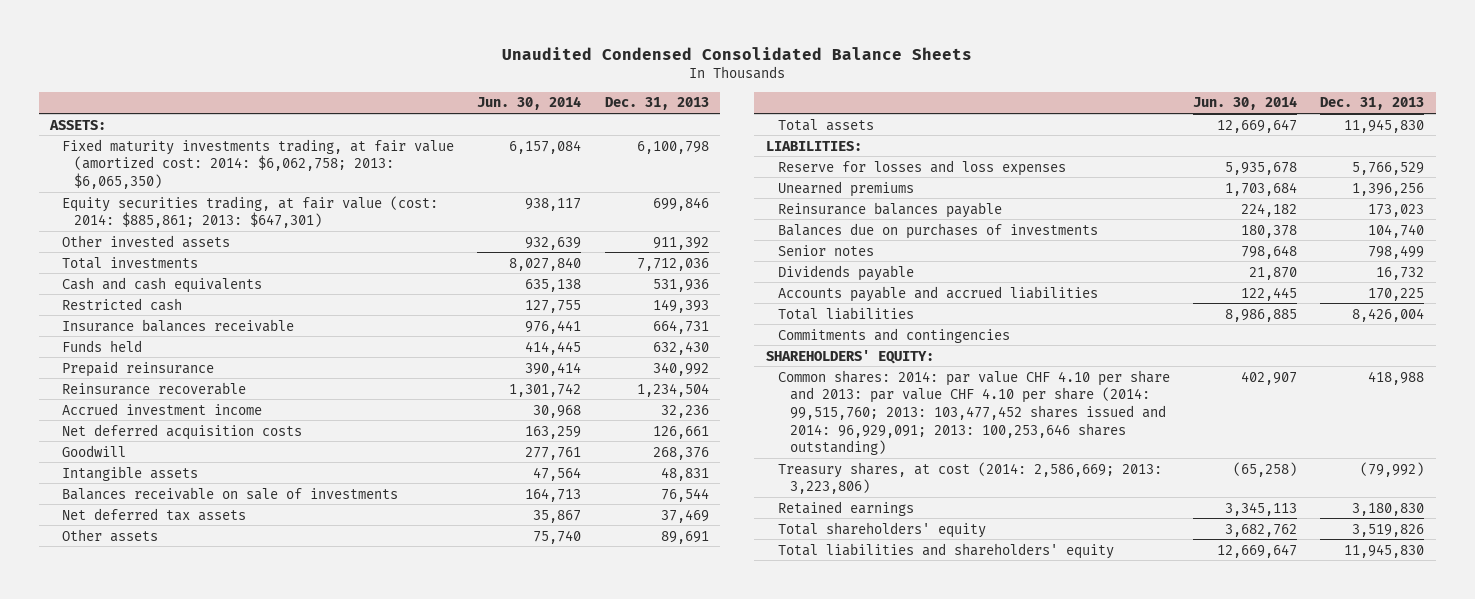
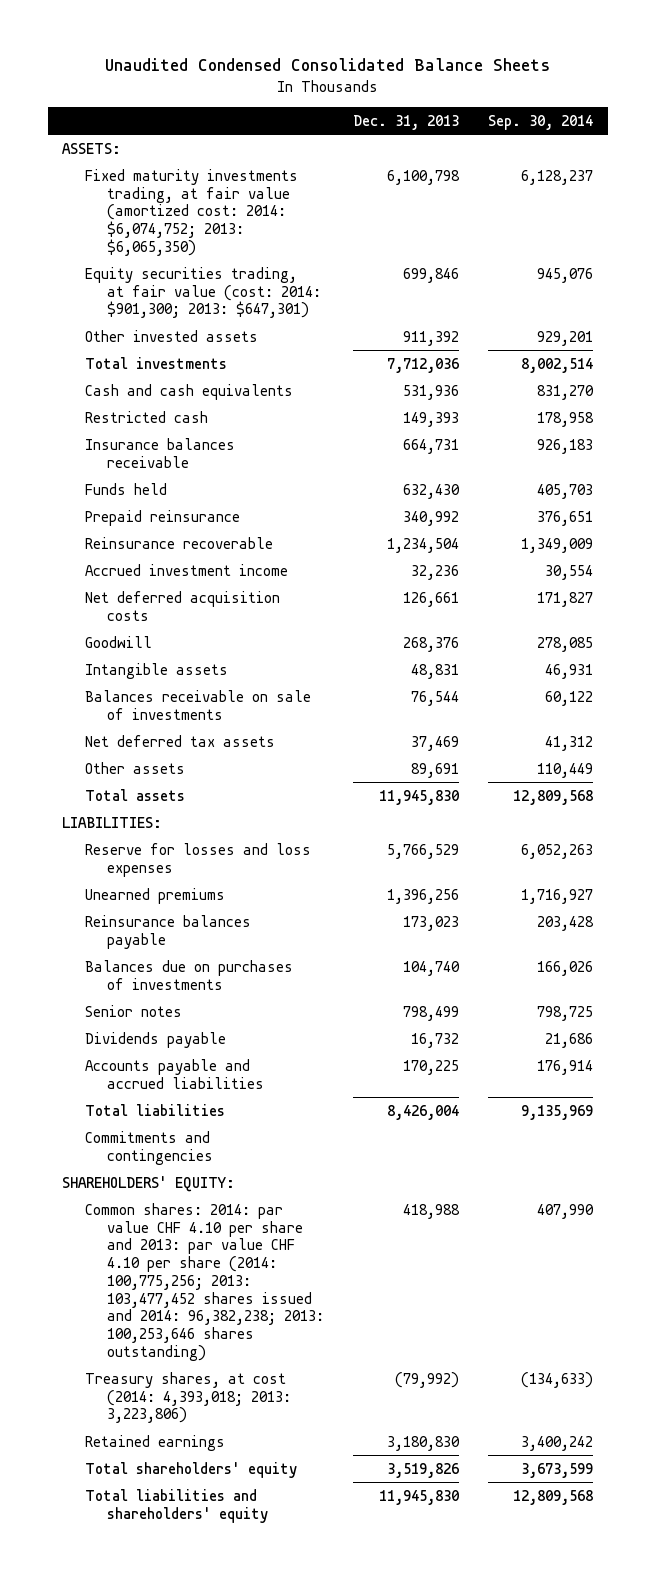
[477,96,582,111] Jun. 30, 2014 -> none
none -> [488,115,594,131] Sep. 30, 2014
[62,138,455,189] Fixed maturity investments trading, at fair value (amortized cost: 2014: $6,062,758; 2013: $6,065,350) -> [84,168,298,256] Fixed maturity investments trading, at fair value (amortized cost: 2014: $6,074,752; 2013: $6,065,350)
[62,195,439,229] Equity securities trading, at fair value (cost: 2014: $885,861; 2013: $647,301) -> [84,266,321,319] Equity securities trading, at fair value (cost: 2014: $901,300; 2013: $647,301)
[778,369,1171,456] Common shares: 2014: par value CHF 4.10 per share and 2013: par value CHF 4.10 per share (2014: 99,515,760; 2013: 103,477,452 shares issued and 2014: 96,929,091; 2013: 100,253,646 shares outstanding) -> [84,1202,324,1361] Common shares: 2014: par value CHF 4.10 per share and 2013: par value CHF 4.10 per share (2014: 100,775,256; 2013: 103,477,452 shares issued and 2014: 96,382,238; 2013: 100,253,646 shares outstanding)
[778,461,1163,495] Treasury shares, at cost (2014: 2,586,669; 2013: 3,223,806) -> [84,1371,291,1424] Treasury shares, at cost (2014: 4,393,018; 2013: 3,223,806)

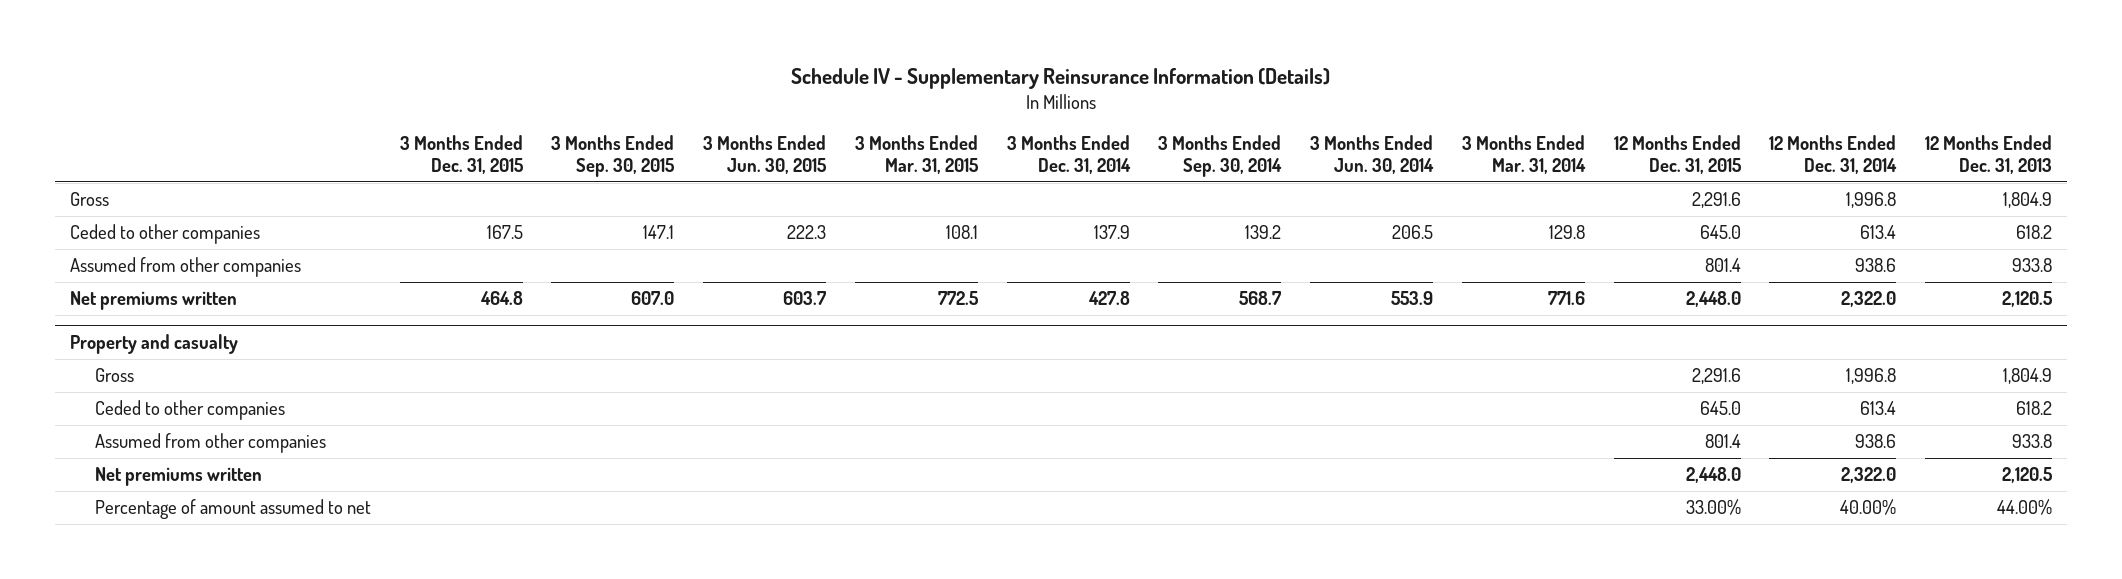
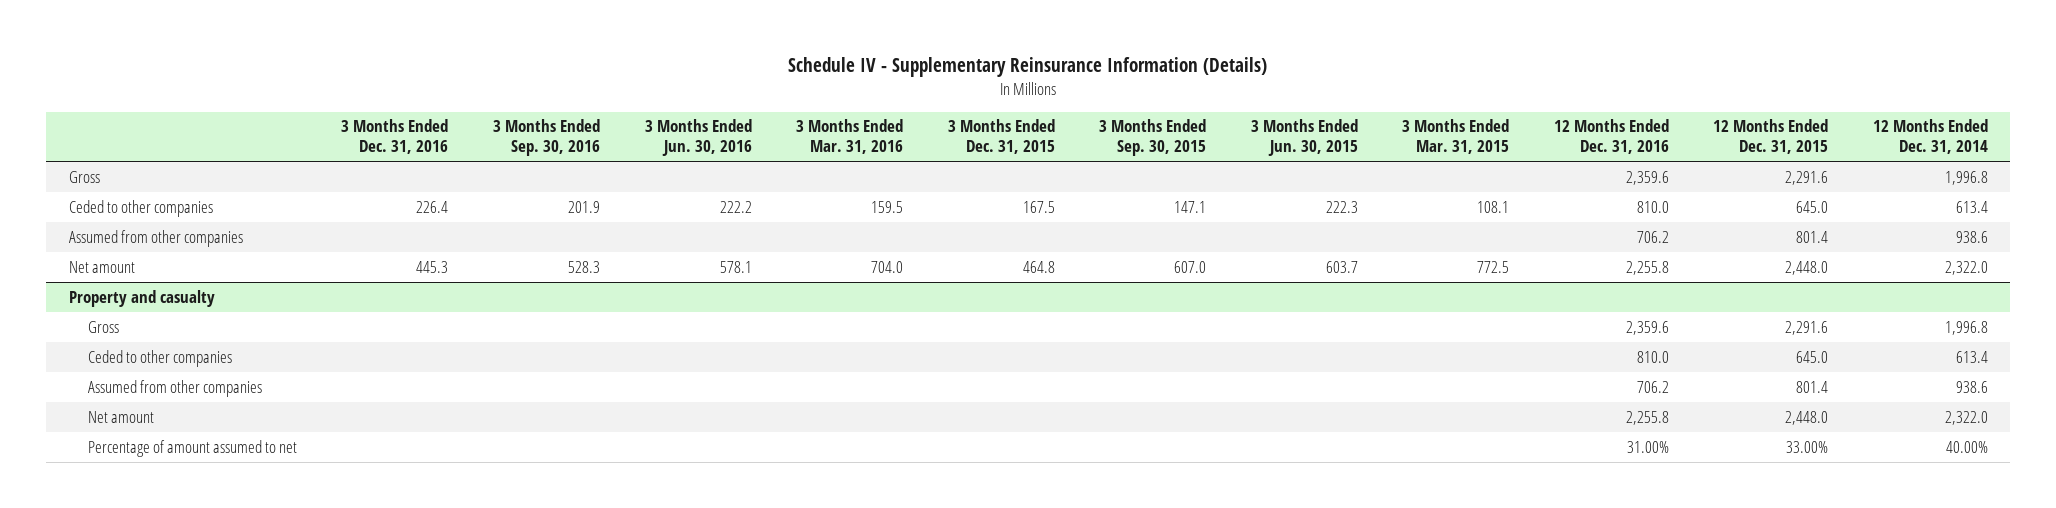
[1006,135,1131,174] 3 Months Ended Dec. 31, 2014 -> none
[1158,135,1283,177] 3 Months Ended Sep. 30, 2014 -> none
[1310,135,1435,174] 3 Months Ended Jun. 30, 2014 -> none
[1461,135,1586,174] 3 Months Ended Mar. 31, 2014 -> none
[1925,135,2053,174] 12 Months Ended Dec. 31, 2013 -> none
none -> [341,119,449,155] 3 Months Ended Dec. 31, 2016
none -> [493,119,601,157] 3 Months Ended Sep. 30, 2016
none -> [644,119,752,157] 3 Months Ended Jun. 30, 2016
none -> [796,119,904,155] 3 Months Ended Mar. 31, 2016
none -> [1553,119,1669,155] 12 Months Ended Dec. 31, 2016
[69,291,237,311] Net premiums written -> [68,260,135,273] Net amount
[94,467,262,487] Net premiums written -> [87,410,154,423] Net amount

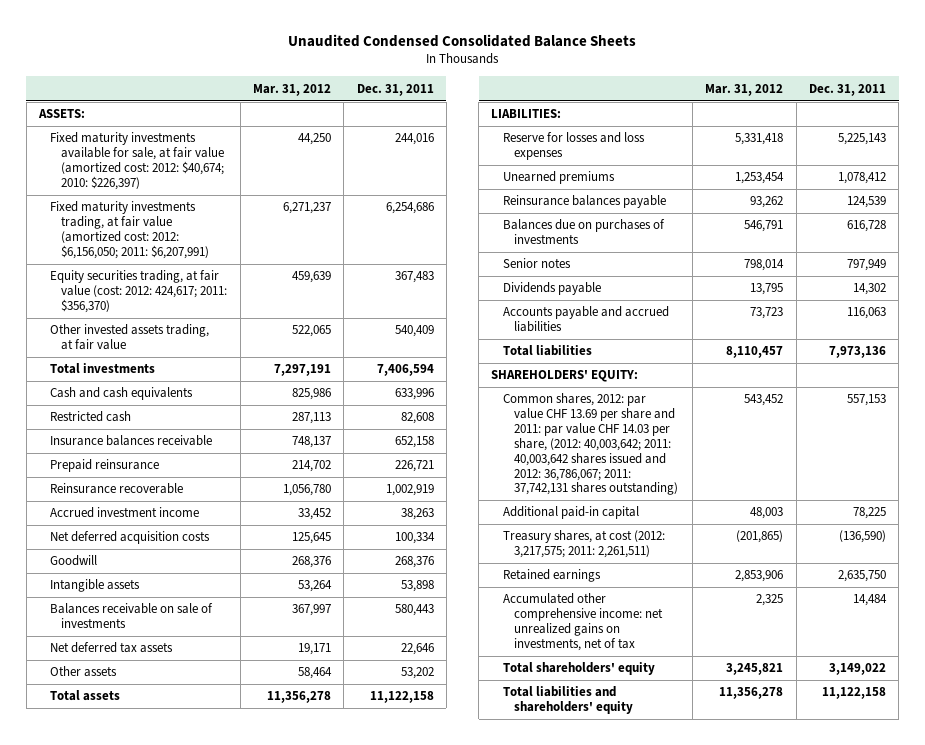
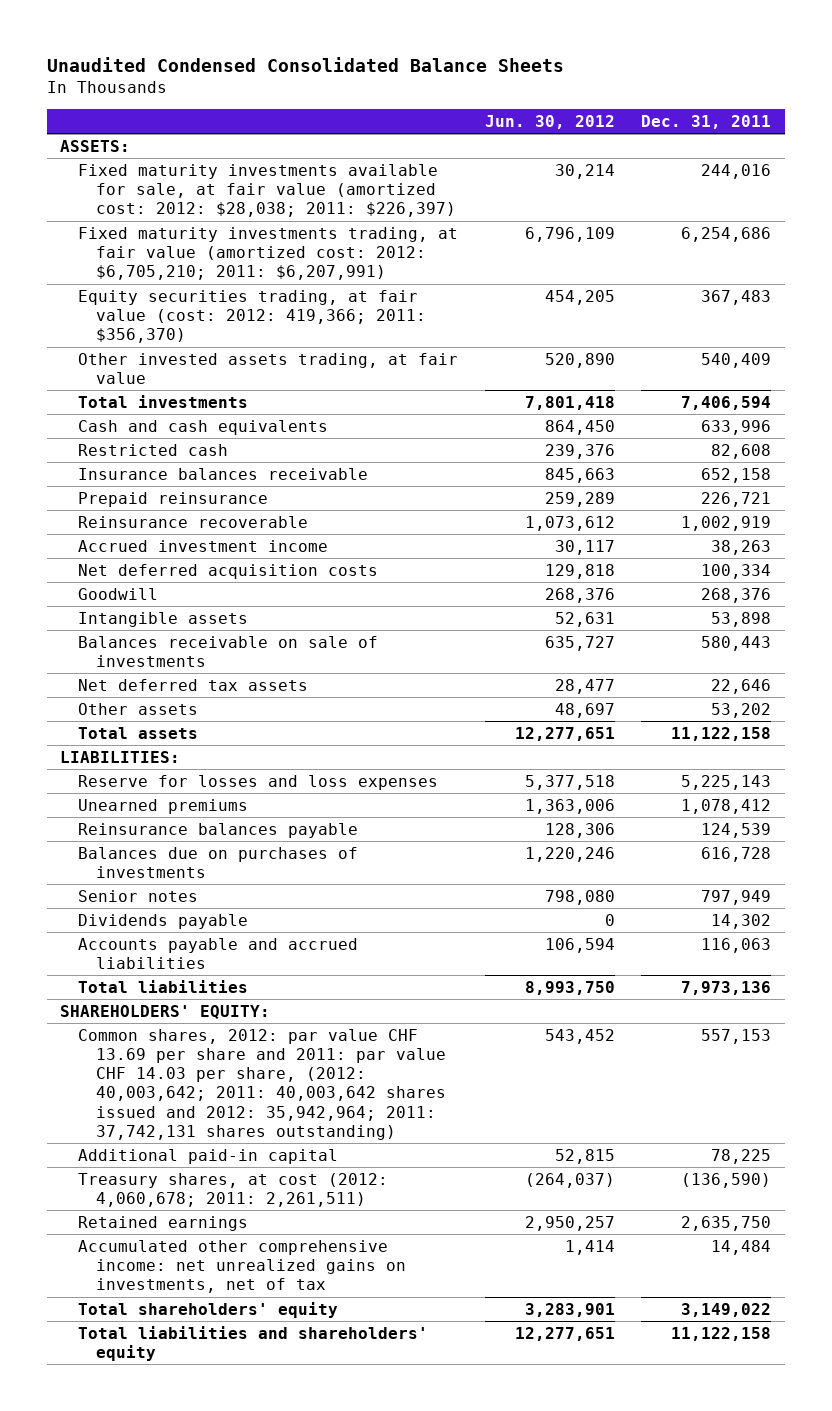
[253,83,332,96] Mar. 31, 2012 -> none
none -> [484,114,615,129] Jun. 30, 2012
[50,132,225,190] Fixed maturity investments available for sale, at fair value (amortized cost: 2012: $40,674; 2010: $226,397) -> [78,163,457,218] Fixed maturity investments available for sale, at fair value (amortized cost: 2012: $28,038; 2011: $226,397)
[50,201,210,259] Fixed maturity investments trading, at fair value (amortized cost: 2012: $6,156,050; 2011: $6,207,991) -> [78,226,459,281] Fixed maturity investments trading, at fair value (amortized cost: 2012: $6,705,210; 2011: $6,207,991)
[50,270,228,314] Equity securities trading, at fair value (cost: 2012: 424,617; 2011: $356,370) -> [78,289,427,344] Equity securities trading, at fair value (cost: 2012: 419,366; 2011: $356,370)
[502,393,678,496] Common shares, 2012: par value CHF 13.69 per share and 2011: par value CHF 14.03 per share, (2012: 40,003,642; 2011: 40,003,642 shares issued and 2012: 36,786,067; 2011: 37,742,131 shares outstanding) -> [78,1028,447,1140] Common shares, 2012: par value CHF 13.69 per share and 2011: par value CHF 14.03 per share, (2012: 40,003,642; 2011: 40,003,642 shares issued and 2012: 35,942,964; 2011: 37,742,131 shares outstanding)
[502,530,665,559] Treasury shares, at cost (2012: 3,217,575; 2011: 2,261,511) -> [78,1172,389,1208] Treasury shares, at cost (2012: 4,060,678; 2011: 2,261,511)

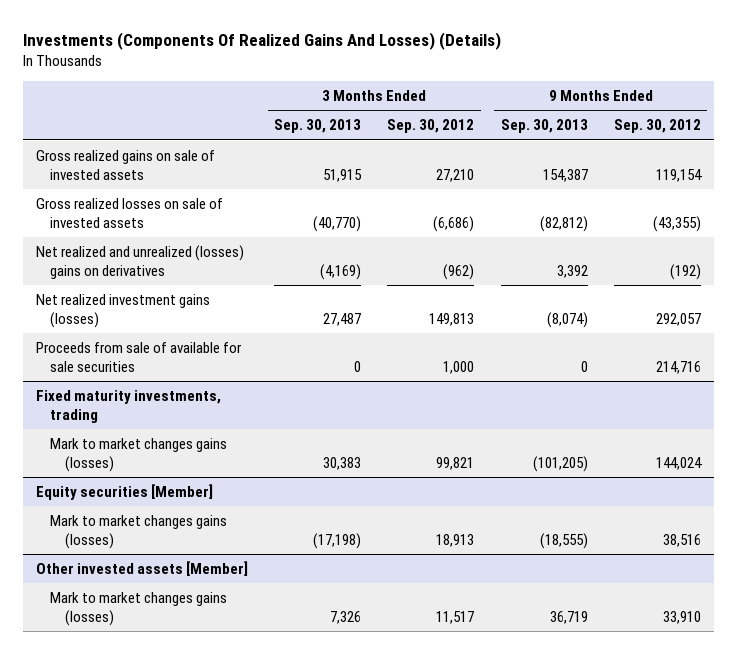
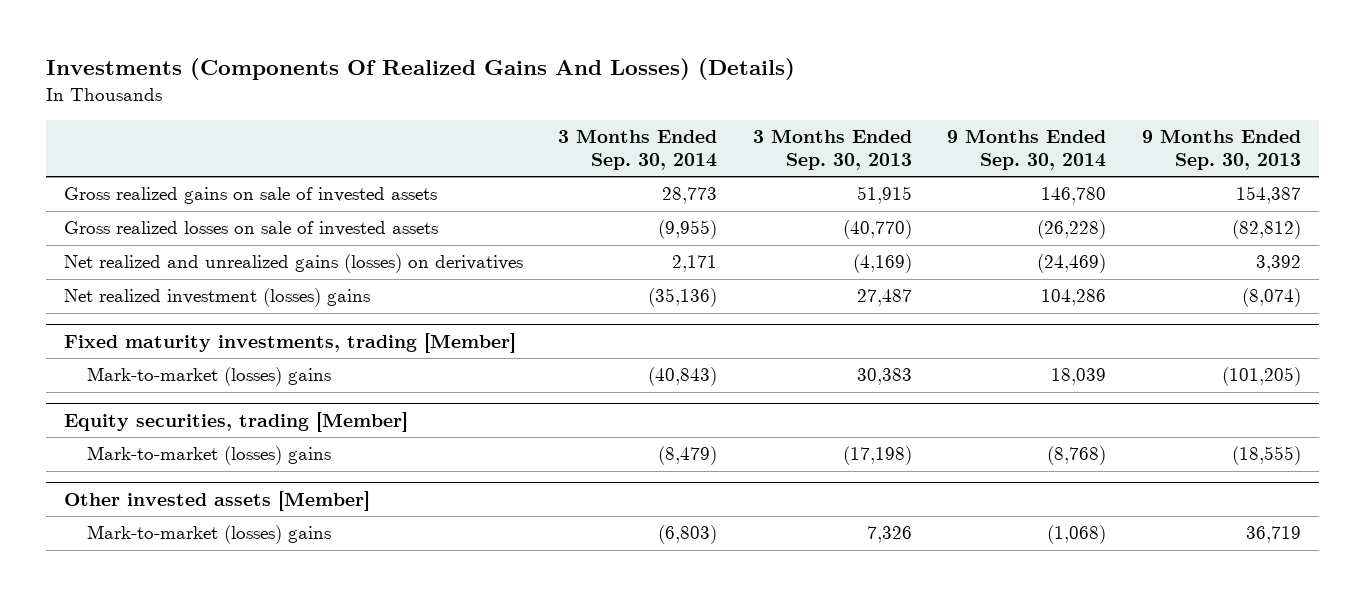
[387,119,475,134] Sep. 30, 2012 -> none
[613,119,701,134] Sep. 30, 2012 -> none
none -> [558,129,718,171] 3 Months Ended Sep. 30, 2014
none -> [947,129,1107,171] 9 Months Ended Sep. 30, 2014
[35,341,242,373] Proceeds from sale of available for sale securities -> none
[35,244,244,280] Net realized and unrealized (losses) gains on derivatives -> [63,254,523,274] Net realized and unrealized gains (losses) on derivatives
[35,293,210,329] Net realized investment gains (losses) -> [63,288,370,308] Net realized investment (losses) gains
[35,389,221,424] Fixed maturity investments, trading -> [63,332,516,353] Fixed maturity investments, trading [Member]
[50,437,228,473] Mark to market changes gains (losses) -> [86,367,331,387] Mark-to-market (losses) gains
[35,483,213,500] Equity securities [Member] -> [63,411,408,432] Equity securities, trading [Member]
[50,514,228,550] Mark to market changes gains (losses) -> [86,446,331,466] Mark-to-market (losses) gains
[50,591,228,627] Mark to market changes gains (losses) -> [86,525,331,545] Mark-to-market (losses) gains

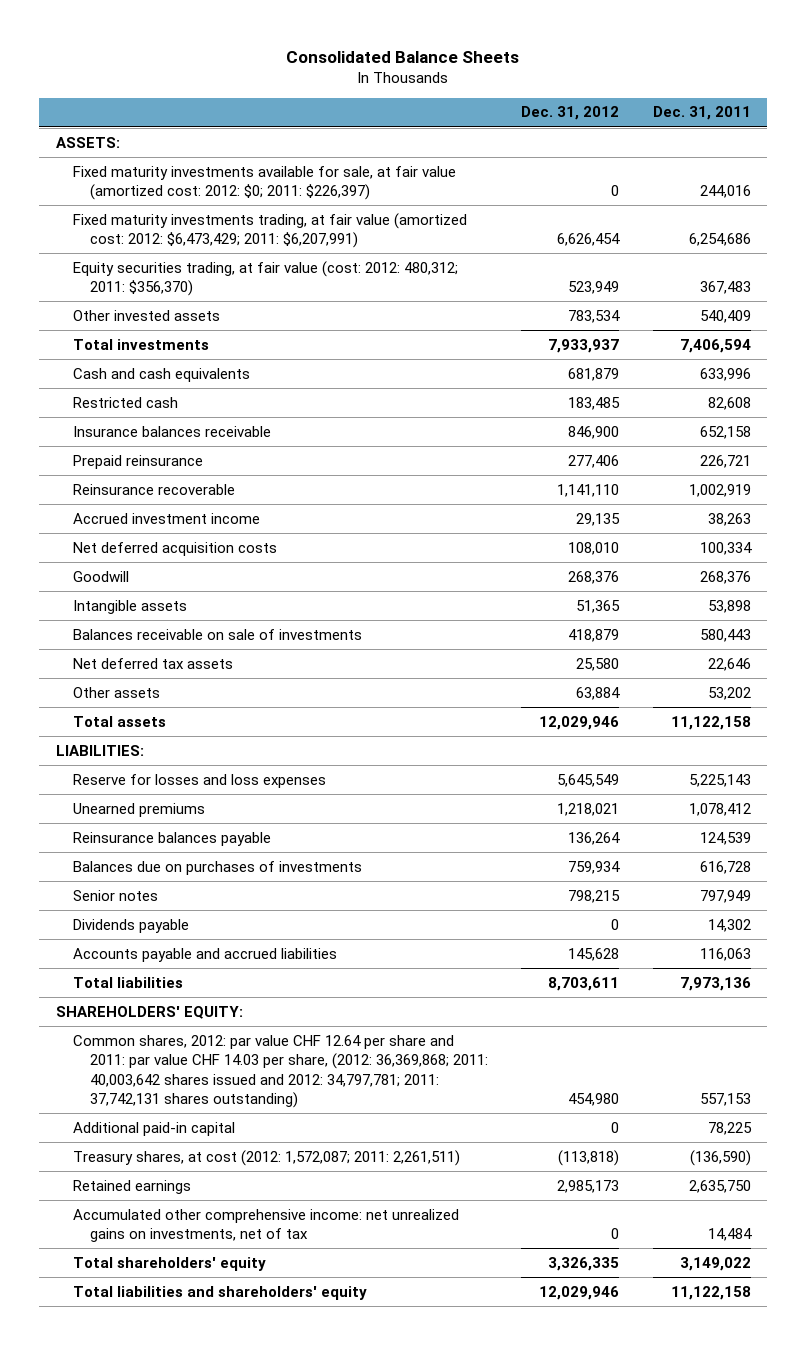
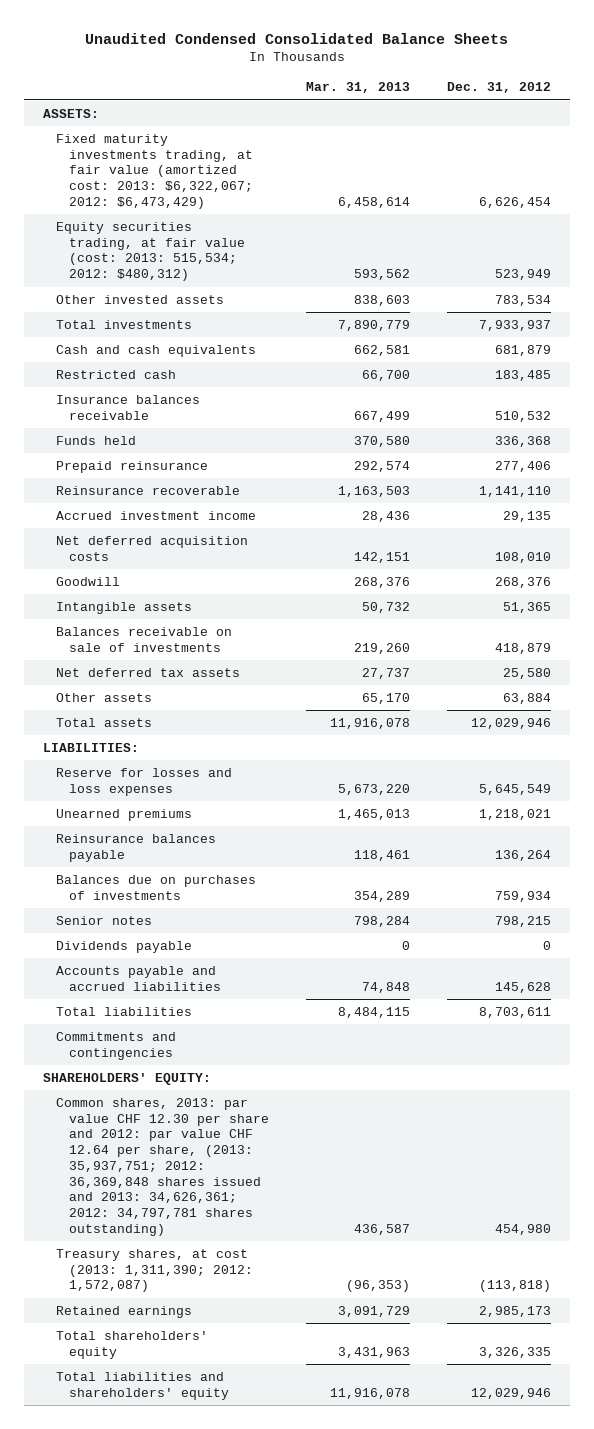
[286,50,520,63] Consolidated Balance Sheets -> [84,33,508,45] Unaudited Condensed Consolidated Balance Sheets
[652,106,751,121] Dec. 31, 2011 -> none
none -> [305,82,410,94] Mar. 31, 2013
[72,165,456,201] Fixed maturity investments available for sale, at fair value (amortized cost: 2012: $0; 2011: $226,397) -> none
[72,212,467,249] Fixed maturity investments trading, at fair value (amortized cost: 2012: $6,473,429; 2011: $6,207,991) -> [55,133,253,209] Fixed maturity investments trading, at fair value (amortized cost: 2013: $6,322,067; 2012: $6,473,429)
[72,260,458,297] Equity securities trading, at fair value (cost: 2012: 480,312; 2011: $356,370) -> [55,221,245,282] Equity securities trading, at fair value (cost: 2013: 515,534; 2012: $480,312)
[568,425,620,439] 846,900 -> [495,410,552,422] 510,532
none -> [55,435,136,445] Funds held
none -> [55,1031,176,1060] Commitments and contingencies
[72,1121,235,1136] Additional paid-in capital -> none
[72,1034,488,1109] Common shares, 2012: par value CHF 12.64 per share and 2011: par value CHF 14.03 per share, (2012: 36,369,868; 2011: 40,003,642 shares issued and 2012: 34,797,781; 2011: 37,742,131 shares outstanding) -> [55,1097,269,1236] Common shares, 2013: par value CHF 12.30 per share and 2012: par value CHF 12.64 per share, (2013: 35,937,751; 2012: 36,369,848 shares issued and 2013: 34,626,361; 2012: 34,797,781 shares outstanding)
[72,1149,460,1166] Treasury shares, at cost (2012: 1,572,087; 2011: 2,261,511) -> [55,1248,253,1293] Treasury shares, at cost (2013: 1,311,390; 2012: 1,572,087)
[72,1208,459,1243] Accumulated other comprehensive income: net unrealized gains on investments, net of tax -> none

